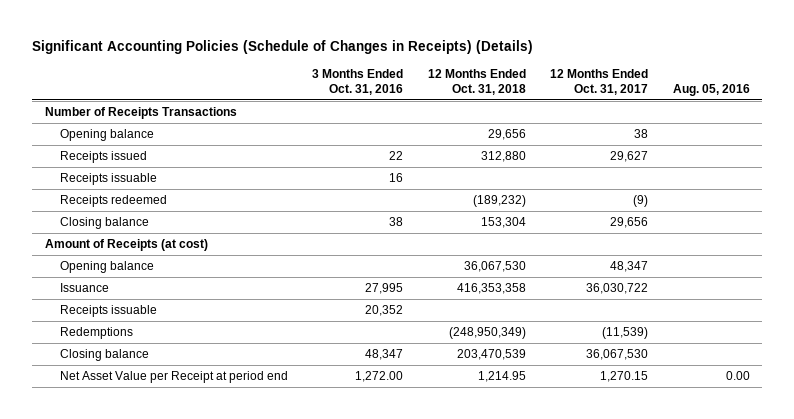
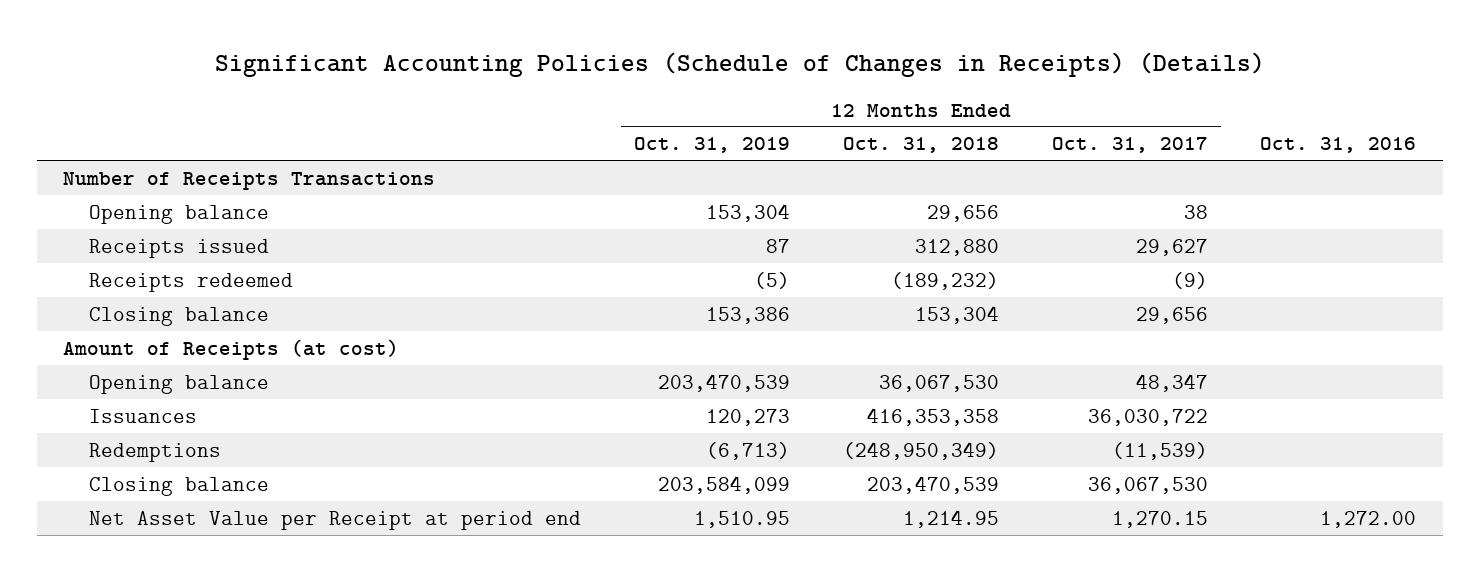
[312,68,404,95] 3 Months Ended Oct. 31, 2016 -> none
[672,83,750,96] Aug. 05, 2016 -> none
none -> [634,137,791,154] Oct. 31, 2019
none -> [1260,137,1417,154] Oct. 31, 2016
[59,172,157,185] Receipts issuable -> none
[59,304,157,317] Receipts issuable -> none
[59,282,109,292] Issuance -> [89,408,198,423] Issuances

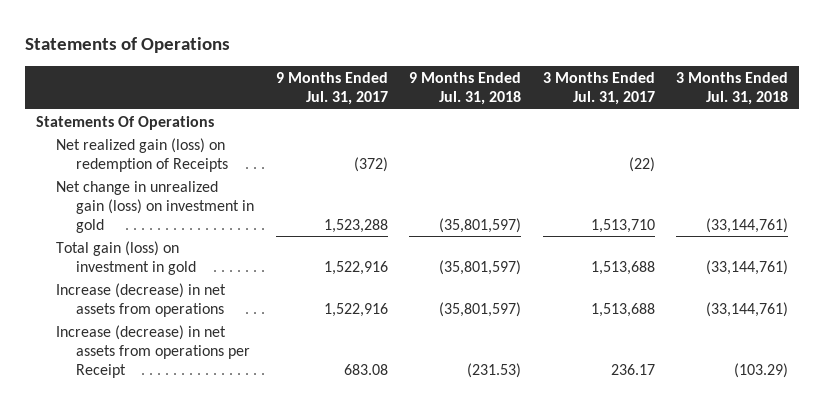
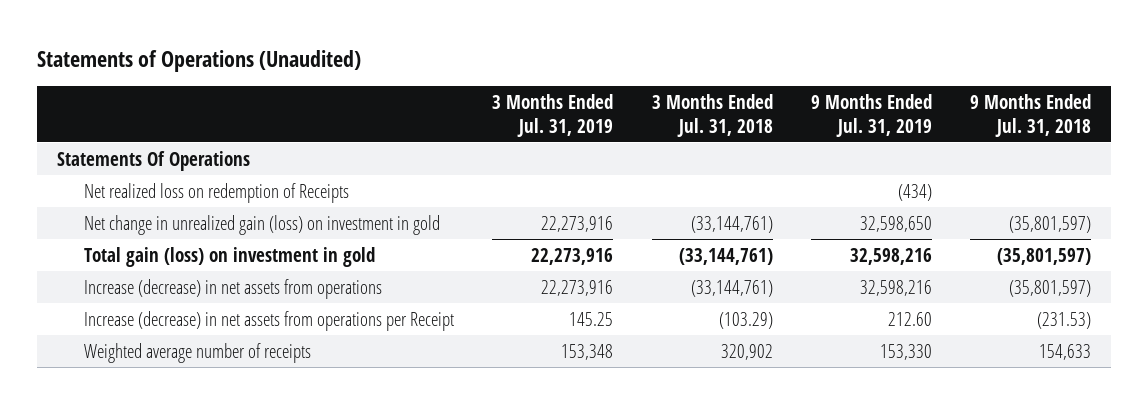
[24,37,230,54] Statements of Operations -> [37,50,362,73] Statements of Operations (Unaudited)
[275,72,388,106] 9 Months Ended Jul. 31, 2017 -> none
[542,72,655,106] 3 Months Ended Jul. 31, 2017 -> none
none -> [492,93,614,137] 3 Months Ended Jul. 31, 2019
none -> [811,93,933,137] 9 Months Ended Jul. 31, 2019
[55,137,229,172] Net realized gain (loss) on redemption of Receipts -> [84,182,350,203] Net realized loss on redemption of Receipts
none -> [84,342,312,363] Weighted average number of receipts

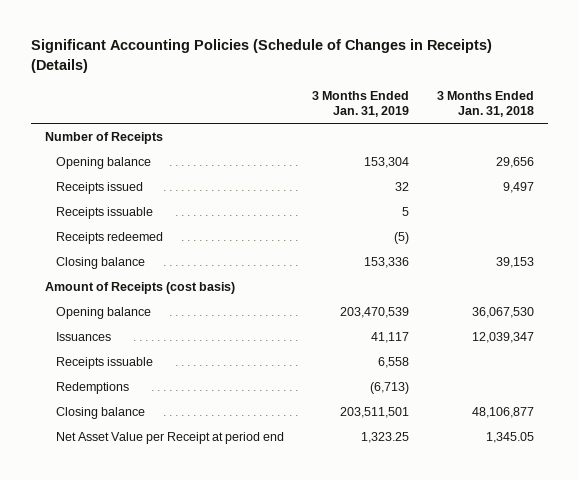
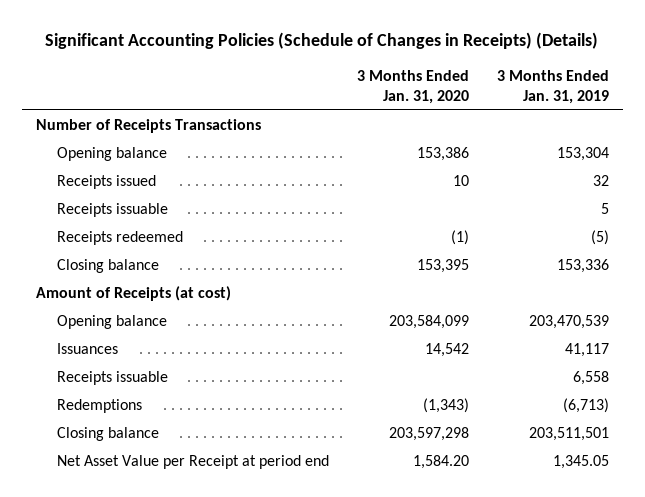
[437,90,535,118] 3 Months Ended Jan. 31, 2018 -> none
none -> [356,69,469,104] 3 Months Ended Jan. 31, 2020
[44,131,163,144] Number of Receipts -> [36,118,262,133] Number of Receipts Transactions
[44,281,235,294] Amount of Receipts (cost basis) -> [36,285,232,301] Amount of Receipts (at cost)
[361,431,410,443] 1,323.25 -> [552,454,609,469] 1,345.05

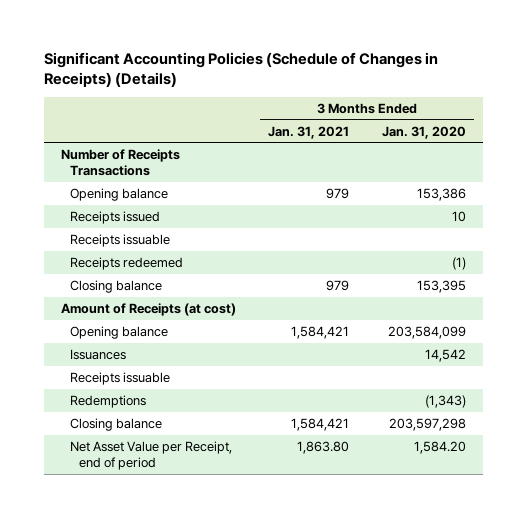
[496,69,609,104] 3 Months Ended Jan. 31, 2019 -> none
none -> [268,125,350,139] Jan. 31, 2021
[56,454,329,469] Net Asset Value per Receipt at period end -> [69,440,232,470] Net Asset Value per Receipt, end of period

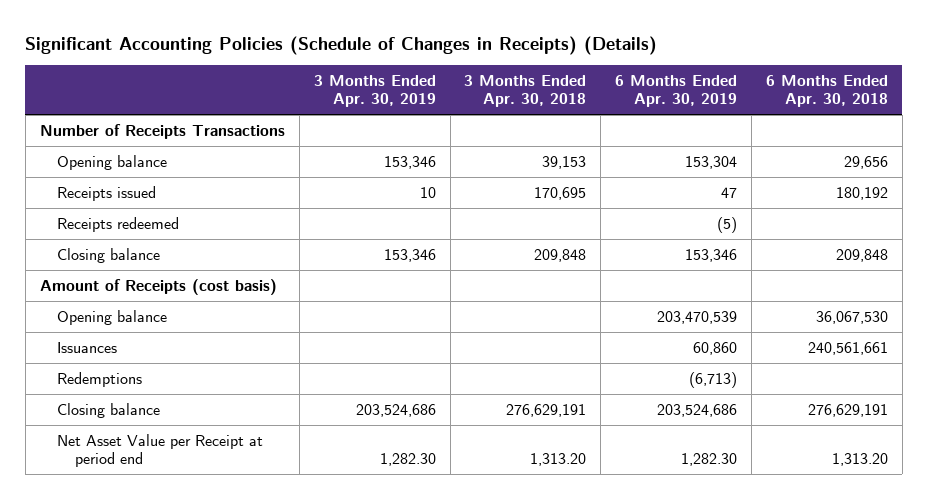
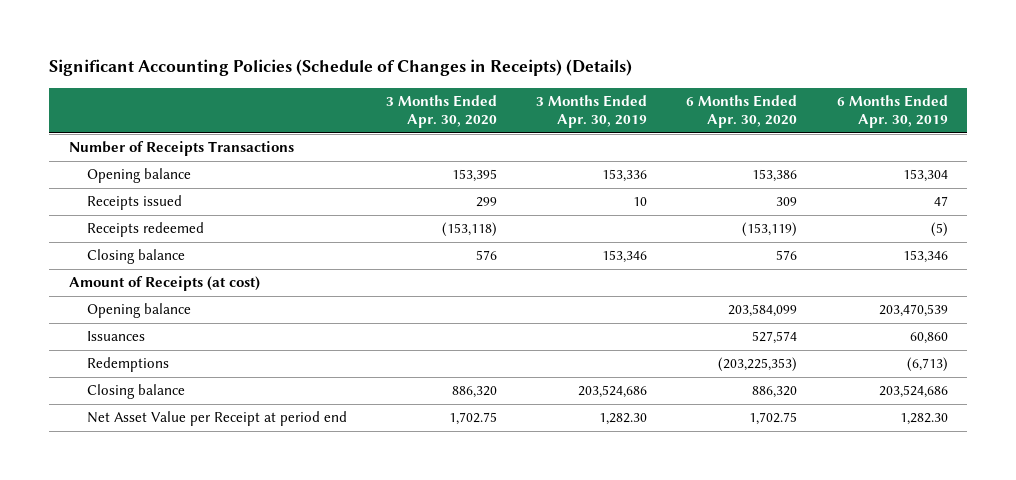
[464,74,587,108] 3 Months Ended Apr. 30, 2018 -> none
[765,74,888,108] 6 Months Ended Apr. 30, 2018 -> none
none -> [385,95,497,129] 3 Months Ended Apr. 30, 2020
none -> [686,95,798,129] 6 Months Ended Apr. 30, 2020
[383,155,436,169] 153,346 -> [602,169,648,183] 153,336
[39,278,277,295] Amount of Receipts (cost basis) -> [68,276,260,292] Amount of Receipts (at cost)

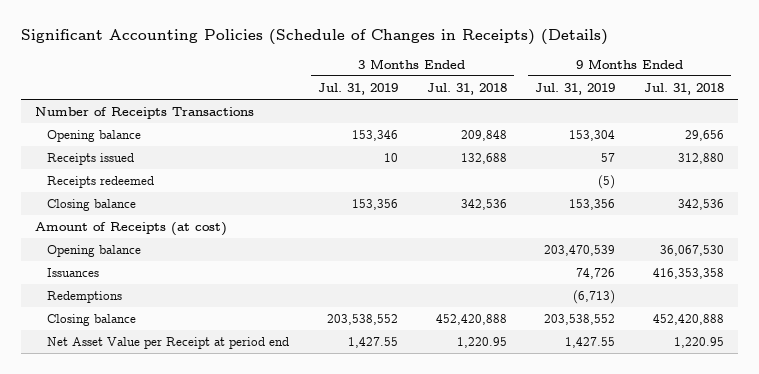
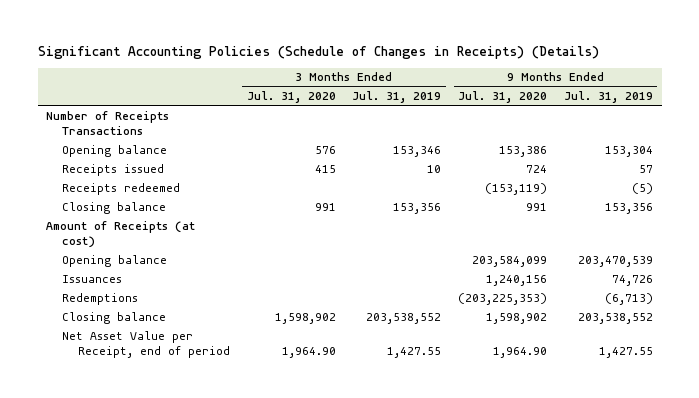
[426,82,507,95] Jul. 31, 2018 -> none
[644,82,725,95] Jul. 31, 2018 -> none
none -> [246,91,336,104] Jul. 31, 2020
none -> [458,91,548,104] Jul. 31, 2020
[47,336,290,349] Net Asset Value per Receipt at period end -> [61,330,230,358] Net Asset Value per Receipt, end of period

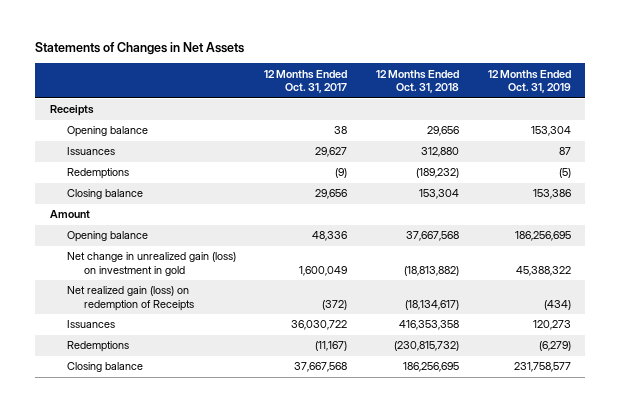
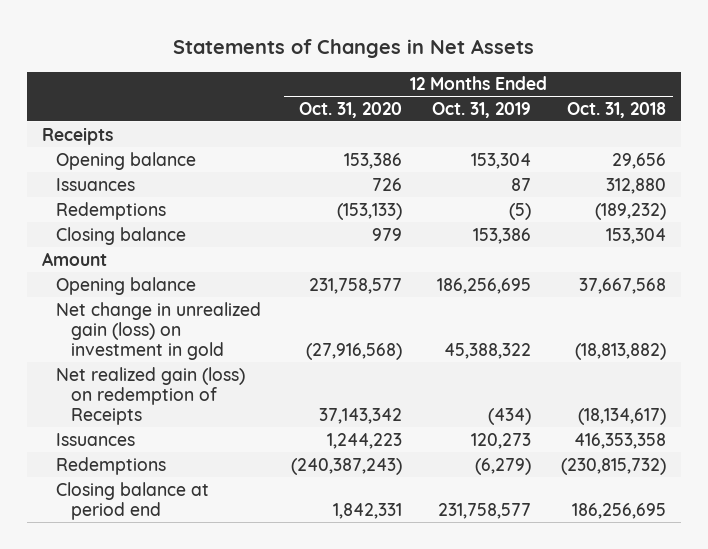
[264,69,348,94] 12 Months Ended Oct. 31, 2017 -> none
none -> [299,101,403,118] Oct. 31, 2020
[66,362,143,373] Closing balance -> [56,481,210,520] Closing balance at period end

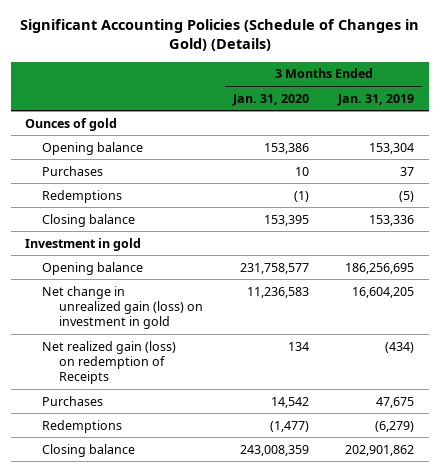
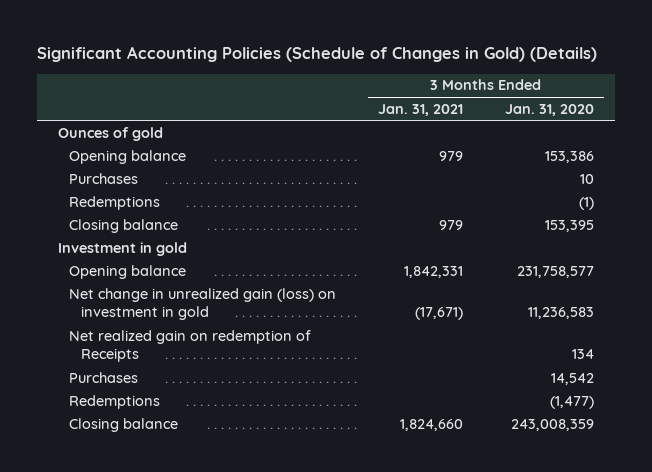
[337,93,415,106] Jan. 31, 2019 -> none
none -> [378,103,464,116] Jan. 31, 2021
[42,340,177,385] Net realized gain (loss) on redemption of Receipts -> [69,329,312,363] Net realized gain on redemption of Receipts

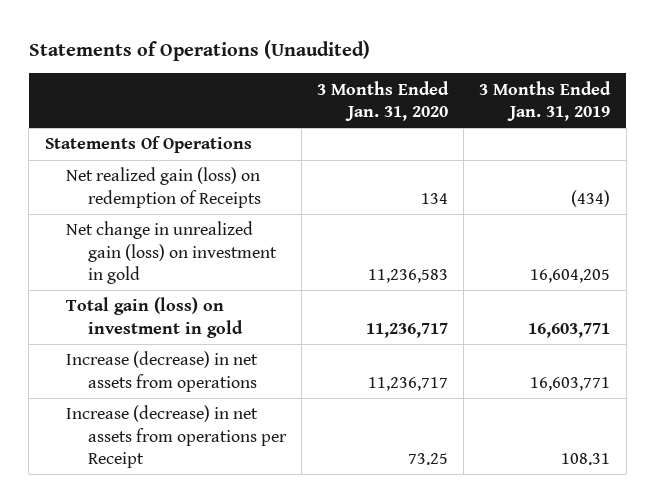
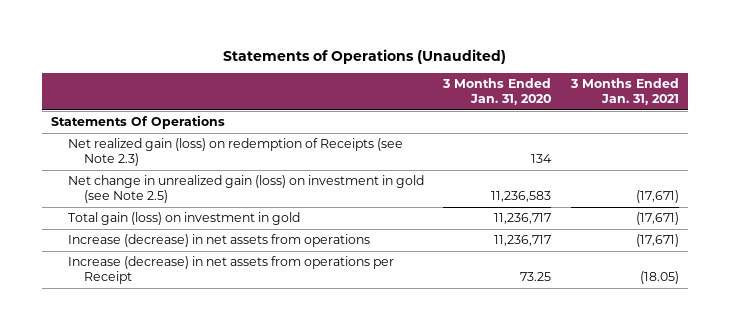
[479,80,612,121] 3 Months Ended Jan. 31, 2019 -> none
none -> [569,78,679,106] 3 Months Ended Jan. 31, 2021
[66,167,261,208] Net realized gain (loss) on redemption of Receipts -> [67,138,403,167] Net realized gain (loss) on redemption of Receipts (see Note 2.3)
[66,221,277,284] Net change in unrealized gain (loss) on investment in gold -> [67,175,424,204] Net change in unrealized gain (loss) on investment in gold (see Note 2.5)

